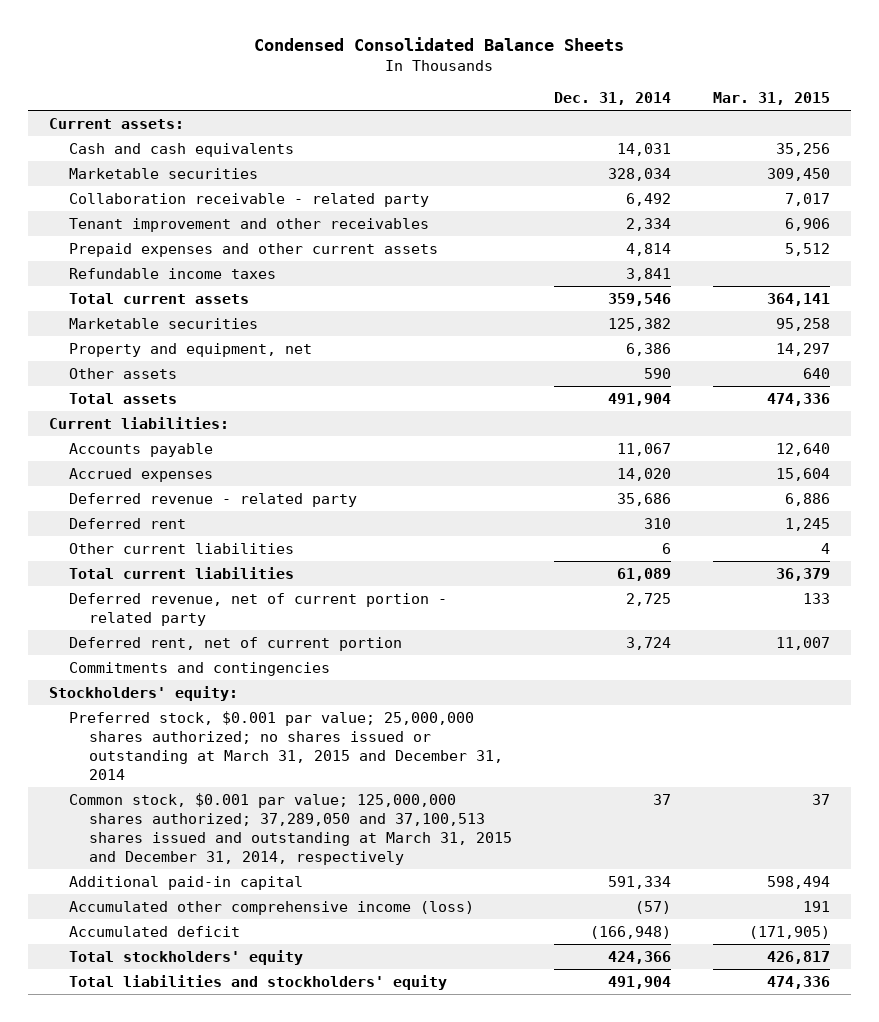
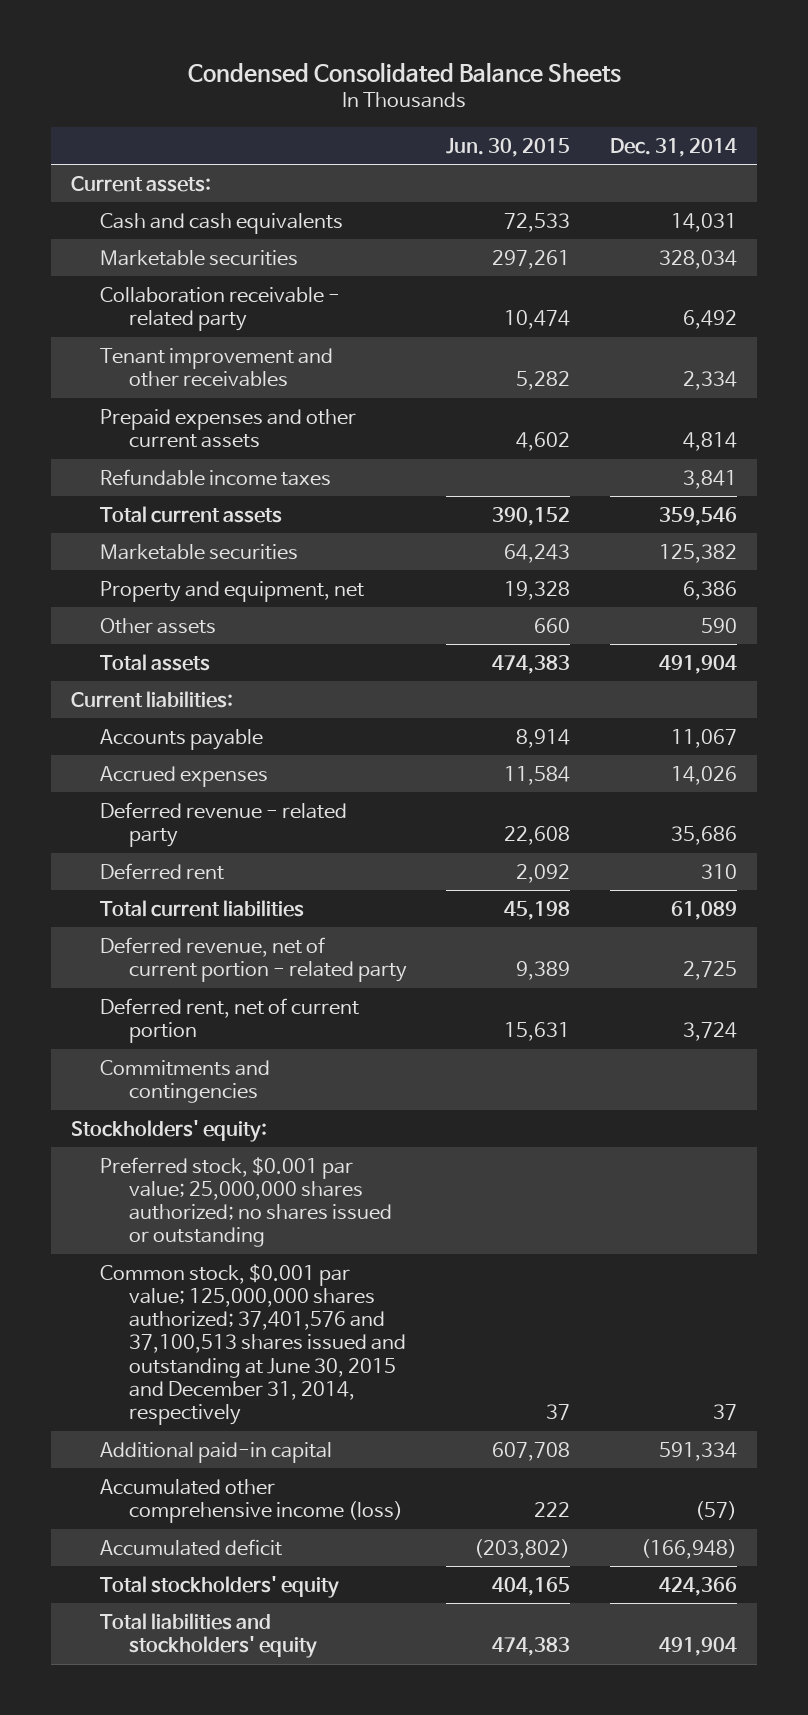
[713,92,831,106] Mar. 31, 2015 -> none
none -> [446,137,571,157] Jun. 30, 2015
[617,467,672,481] 14,020 -> [670,765,737,785] 14,026
[69,542,295,554] Other current liabilities -> none
[69,710,504,780] Preferred stock, $0.001 par value; 25,000,000 shares authorized; no shares issued or outstanding at March 31, 2015 and December 31, 2014 -> [99,1156,392,1248] Preferred stock, $0.001 par value; 25,000,000 shares authorized; no shares issued or outstanding
[69,792,513,865] Common stock, $0.001 par value; 125,000,000 shares authorized; 37,289,050 and 37,100,513 shares issued and outstanding at March 31, 2015 and December 31, 2014, respectively -> [99,1263,406,1425] Common stock, $0.001 par value; 125,000,000 shares authorized; 37,401,576 and 37,100,513 shares issued and outstanding at June 30, 2015 and December 31, 2014, respectively

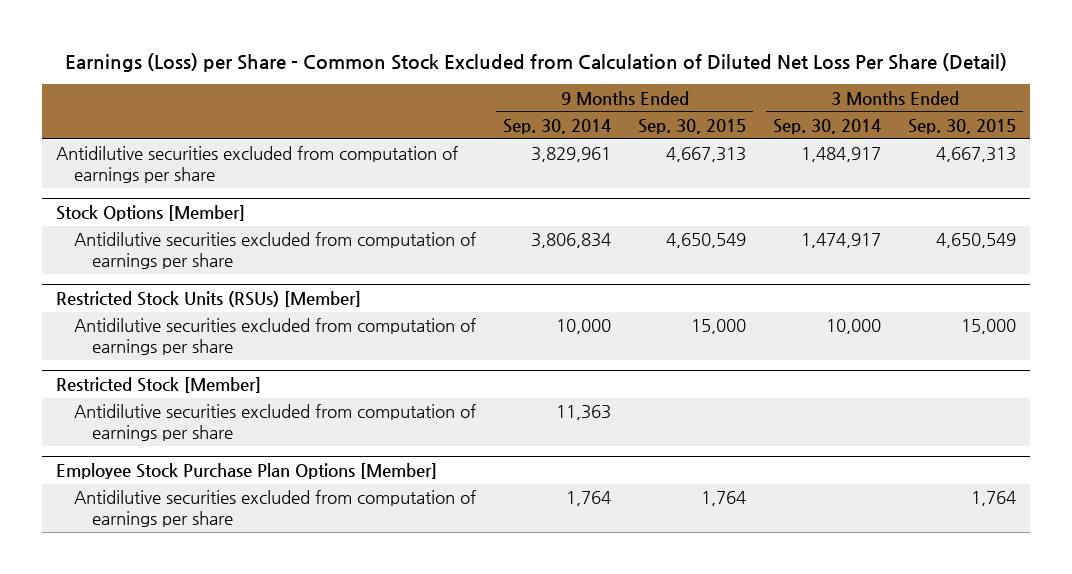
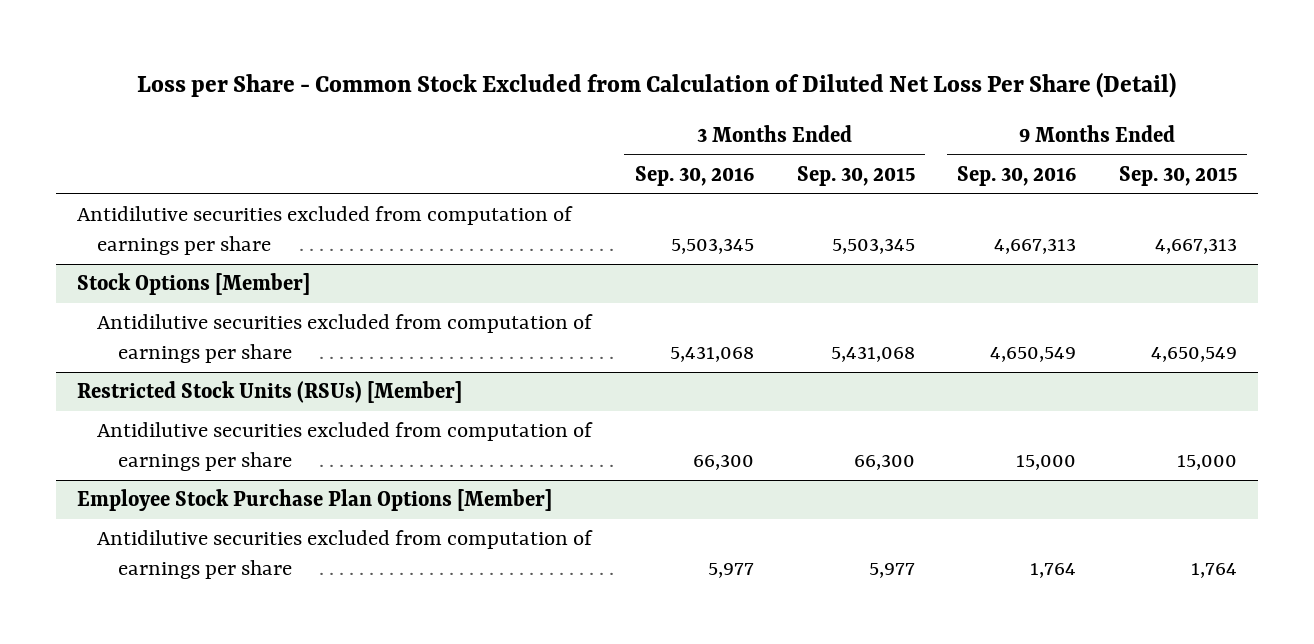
[64,52,1007,72] Earnings (Loss) per Share - Common Stock Excluded from Calculation of Diluted Net Loss Per Share (Detail) -> [136,72,1176,99] Loss per Share - Common Stock Excluded from Calculation of Diluted Net Loss Per Share (Detail)
[502,119,611,135] Sep. 30, 2014 -> none
[773,119,882,135] Sep. 30, 2014 -> none
none -> [634,165,754,186] Sep. 30, 2016
none -> [957,165,1077,186] Sep. 30, 2016
[936,147,1017,163] 4,667,313 -> [831,237,915,254] 5,503,345
[936,233,1017,249] 4,650,549 -> [830,345,915,362] 5,431,068
[55,376,261,393] Restricted Stock [Member] -> none
[73,404,476,442] Antidilutive securities excluded from computation of earnings per share -> none
[961,319,1017,335] 15,000 -> [853,453,915,470] 66,300
[971,491,1017,507] 1,764 -> [868,562,915,578] 5,977

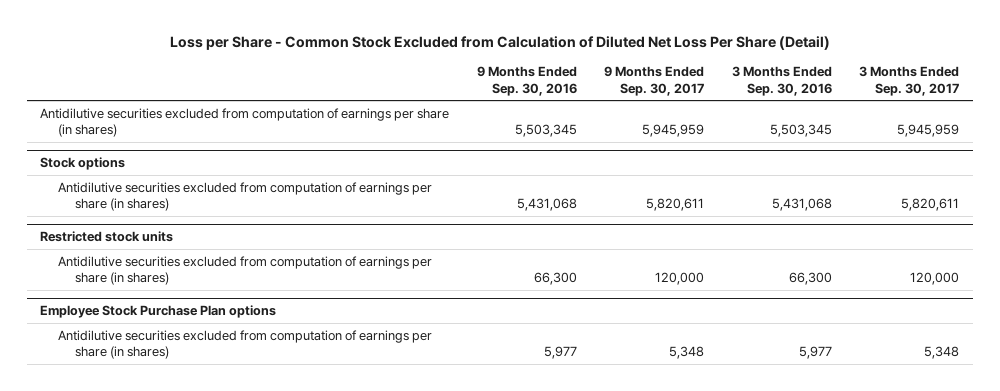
[796,165,915,186] Sep. 30, 2015 -> none
[1118,165,1237,186] Sep. 30, 2015 -> none
none -> [604,66,705,96] 9 Months Ended Sep. 30, 2017
none -> [859,66,960,96] 3 Months Ended Sep. 30, 2017
[77,206,574,255] Antidilutive securities excluded from computation of earnings per share -> [40,107,450,138] Antidilutive securities excluded from computation of earnings per share (in shares)
[994,237,1077,254] 4,667,313 -> [514,124,577,138] 5,503,345
[77,273,311,296] Stock Options [Member] -> [40,156,126,170] Stock options
[97,314,594,363] Antidilutive securities excluded from computation of earnings per share -> [57,181,432,212] Antidilutive securities excluded from computation of earnings per share (in shares)
[990,346,1077,362] 4,650,549 -> [516,198,577,212] 5,431,068
[77,381,463,404] Restricted Stock Units (RSUs) [Member] -> [40,230,174,242] Restricted stock units
[97,422,594,471] Antidilutive securities excluded from computation of earnings per share -> [57,255,432,286] Antidilutive securities excluded from computation of earnings per share (in shares)
[1016,454,1077,470] 15,000 -> [533,272,577,286] 66,300
[77,489,553,512] Employee Stock Purchase Plan Options [Member] -> [40,304,277,318] Employee Stock Purchase Plan options
[97,530,594,579] Antidilutive securities excluded from computation of earnings per share -> [57,329,432,360] Antidilutive securities excluded from computation of earnings per share (in shares)
[1030,562,1077,578] 1,764 -> [543,346,577,360] 5,977

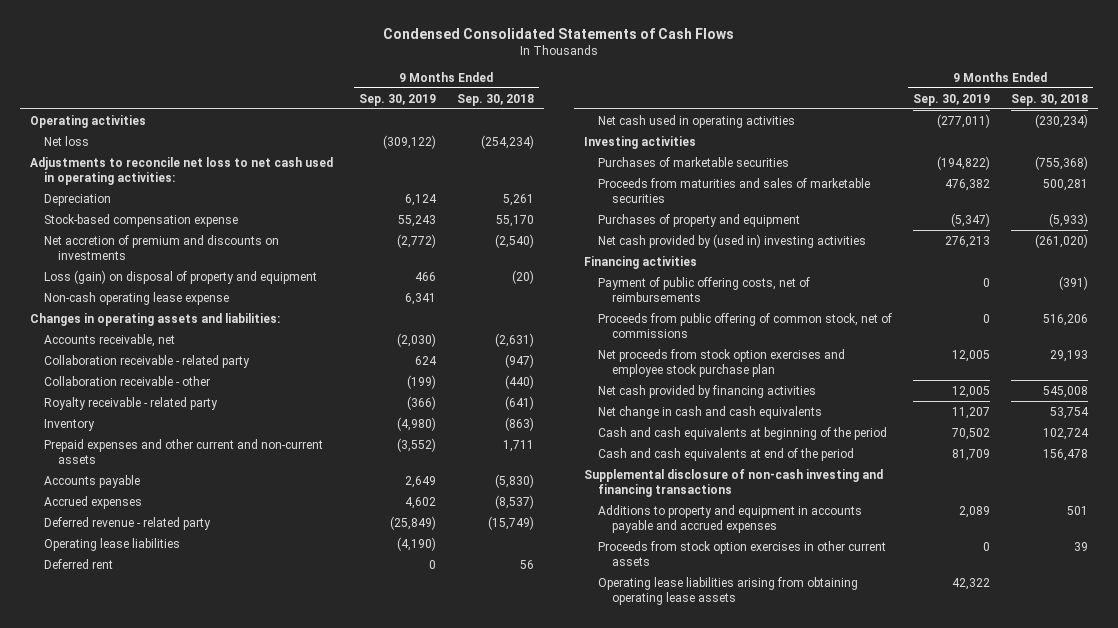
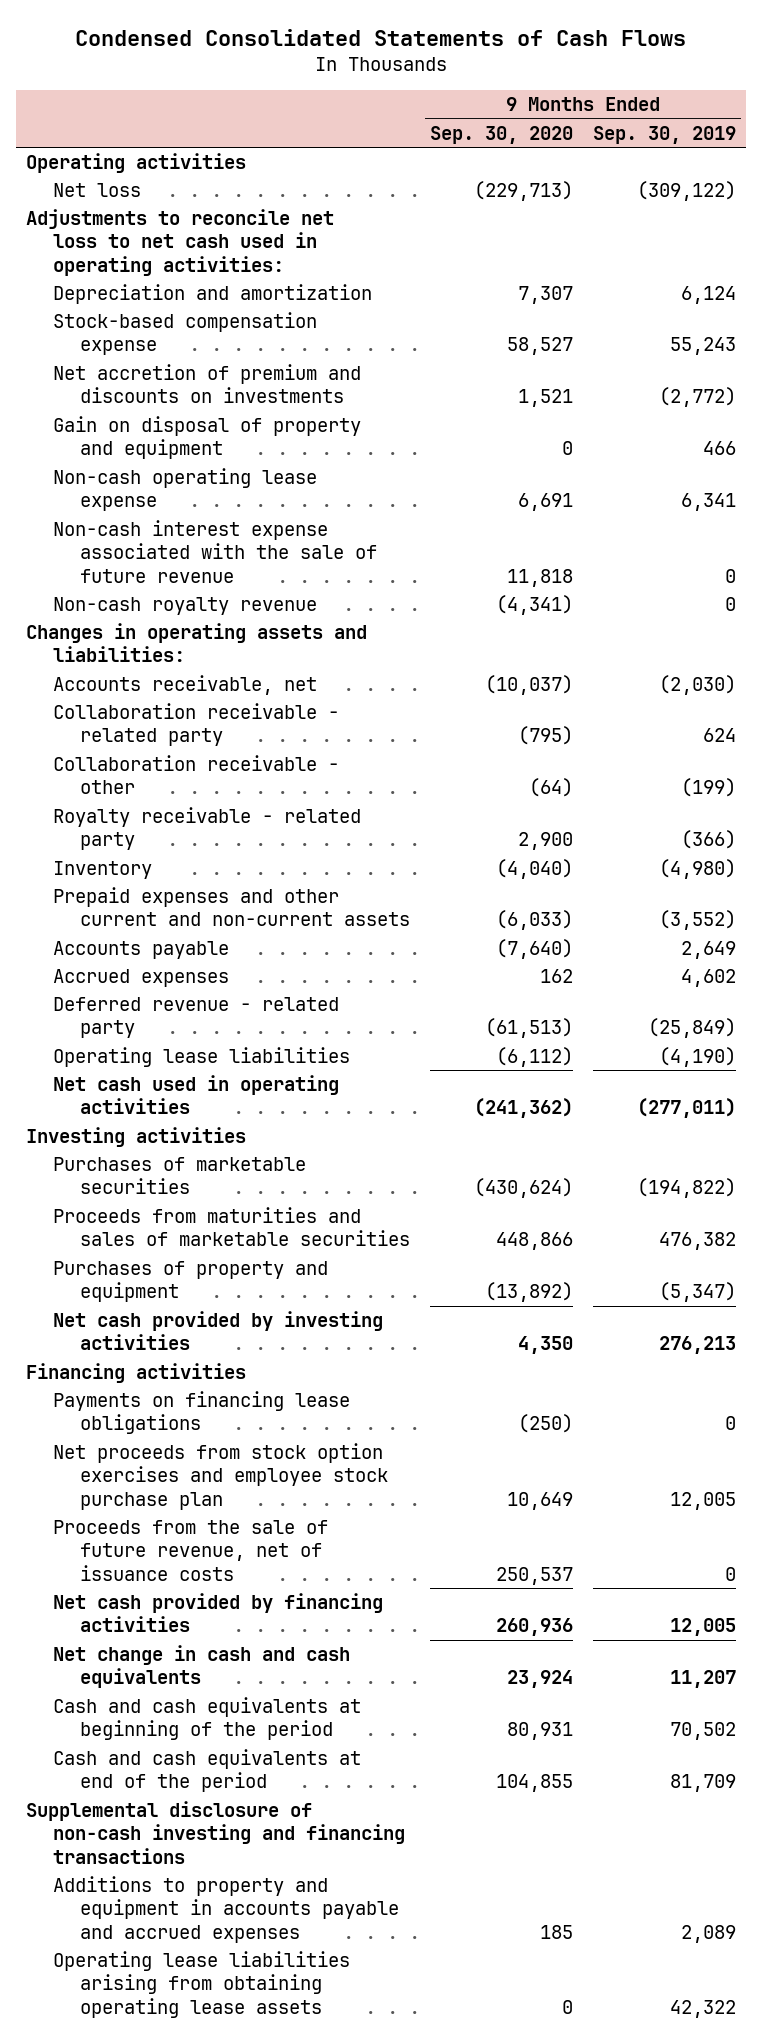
[456,93,534,106] Sep. 30, 2018 -> none
none -> [429,125,573,144] Sep. 30, 2020
[44,193,112,206] Depreciation -> [52,284,372,305] Depreciation and amortization
[44,269,318,284] Loss (gain) on disposal of property and equipment -> [52,416,361,460] Gain on disposal of property and equipment
none -> [52,520,377,583] Non-cash interest expense associated with the sale of future revenue
none -> [52,597,317,616] Non-cash royalty revenue
[44,558,114,569] Deferred rent -> none
[598,233,867,248] Net cash provided by (used in) investing activities -> [52,1311,383,1351] Net cash provided by investing activities
[598,276,811,302] Payment of public offering costs, net of reimbursements -> none
[598,312,893,338] Proceeds from public offering of common stock, net of commissions -> none
none -> [52,1391,350,1435] Payments on financing lease obligations
none -> [52,1520,328,1581] Proceeds from the sale of future revenue, net of issuance costs
[598,540,887,566] Proceeds from stock option exercises in other current assets -> none

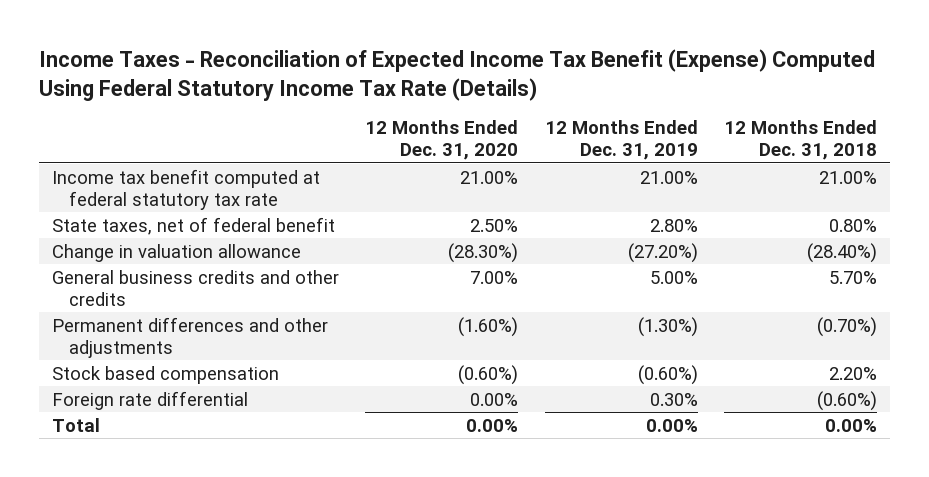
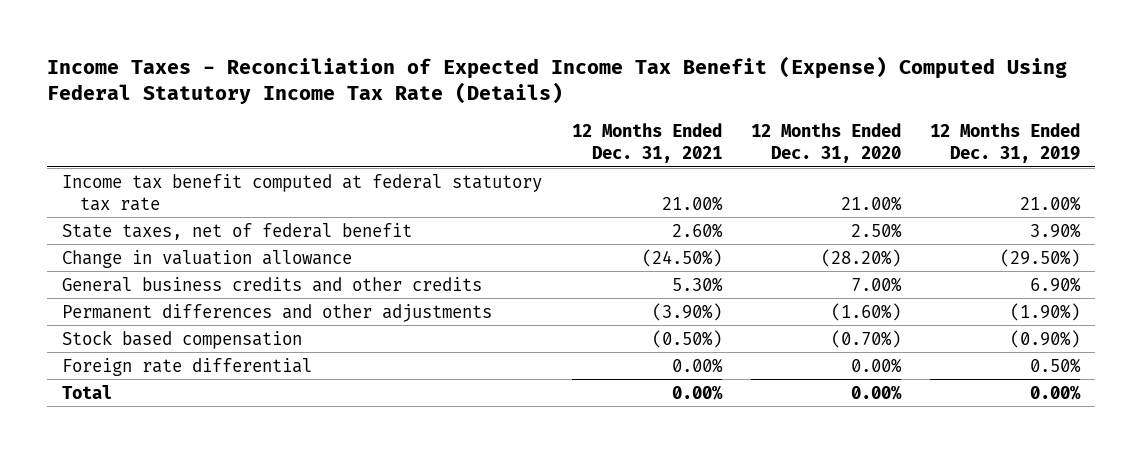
[724,120,878,161] 12 Months Ended Dec. 31, 2018 -> none
none -> [571,123,722,164] 12 Months Ended Dec. 31, 2021
[649,218,698,232] 2.80% -> [1030,222,1082,238] 3.90%
[448,242,519,263] (28.30%) -> [821,248,902,267] (28.20%)
[627,242,698,263] (27.20%) -> [1000,248,1081,267] (29.50%)
[649,270,698,284] 5.00% -> [1030,276,1082,292] 6.90%
[637,316,698,337] (1.30%) -> [1010,302,1081,321] (1.90%)
[458,364,519,385] (0.60%) -> [831,329,902,348] (0.70%)
[637,364,698,385] (0.60%) -> [1010,329,1081,348] (0.90%)
[649,392,698,406] 0.30% -> [1030,357,1082,373] 0.50%

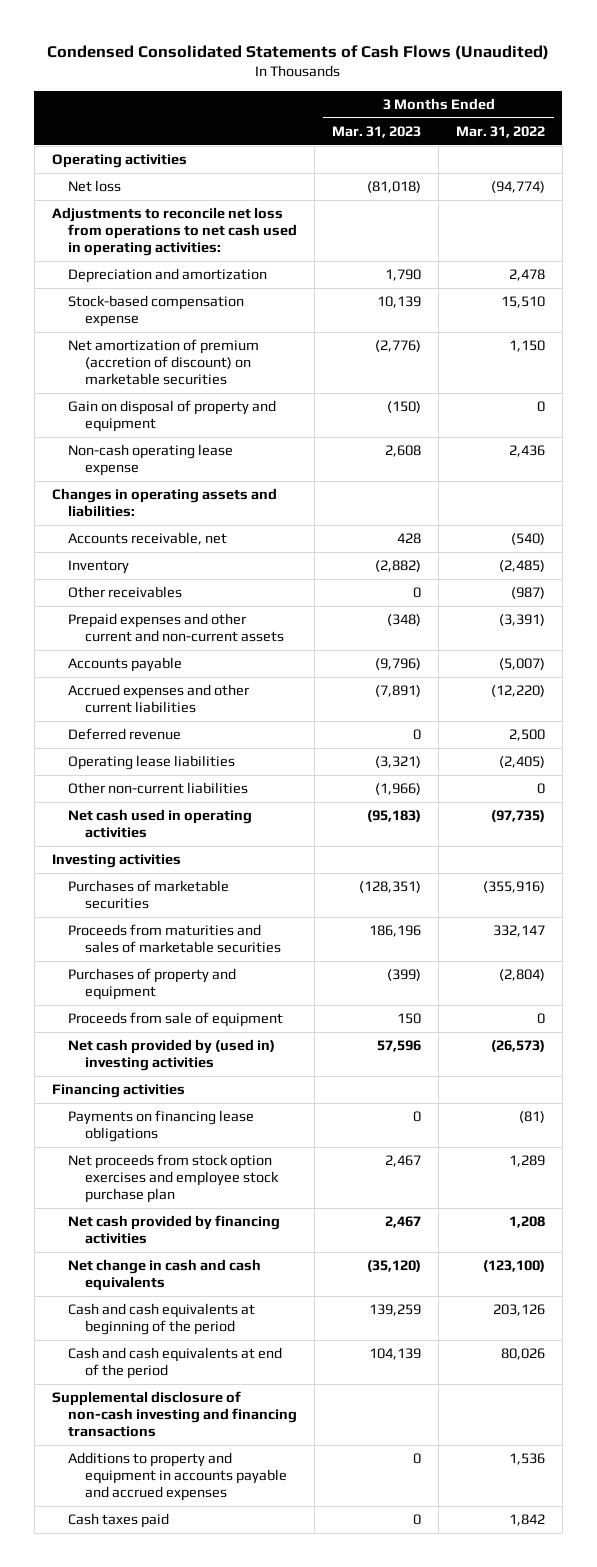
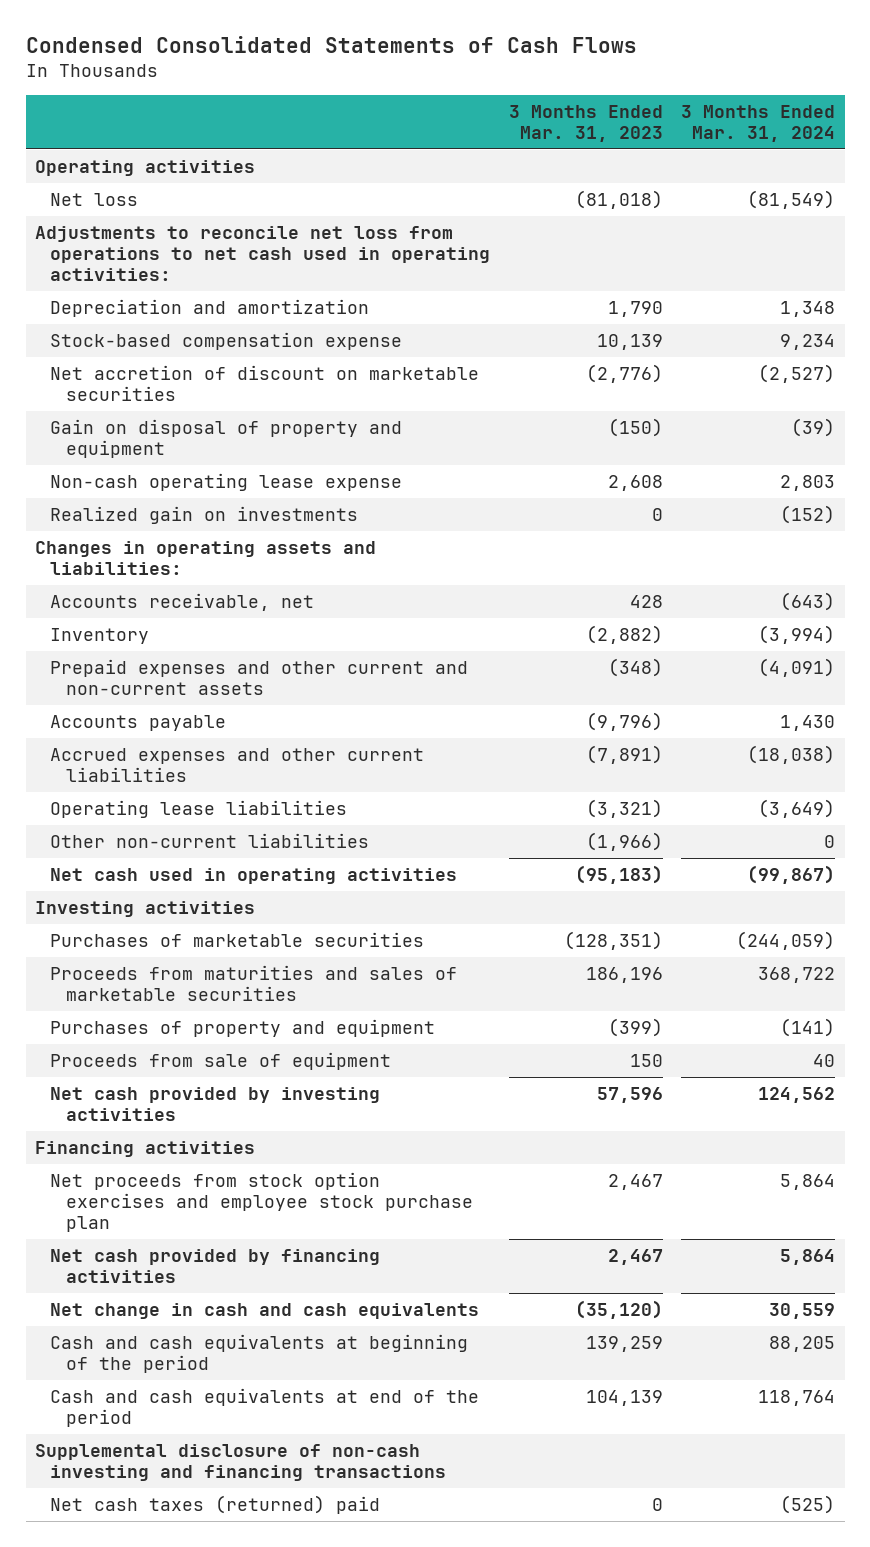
[47,44,550,60] Condensed Consolidated Statements of Cash Flows (Unaudited) -> [25,36,637,54] Condensed Consolidated Statements of Cash Flows
[456,125,546,138] Mar. 31, 2022 -> none
none -> [681,104,836,143] 3 Months Ended Mar. 31, 2024
[68,339,260,385] Net amortization of premium (accretion of discount) on marketable securities -> [50,364,480,402] Net accretion of discount on marketable securities
none -> [50,505,359,524] Realized gain on investments
[68,586,183,599] Other receivables -> none
[68,728,182,741] Deferred revenue -> none
[68,1039,276,1072] Net cash provided by (used in) investing activities -> [50,1086,381,1122] Net cash provided by investing activities
[68,1110,255,1143] Payments on financing lease obligations -> none
[68,1452,287,1501] Additions to property and equipment in accounts payable and accrued expenses -> none
[68,1513,170,1529] Cash taxes paid -> [50,1494,381,1514] Net cash taxes (returned) paid

